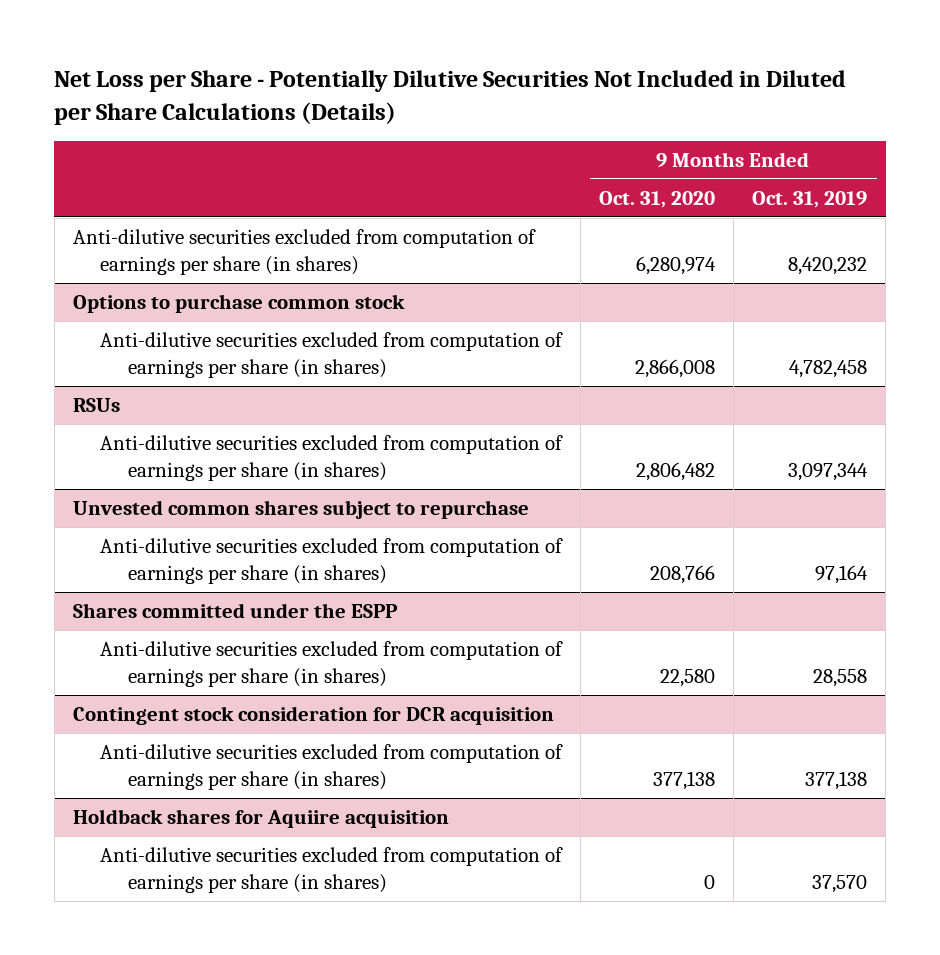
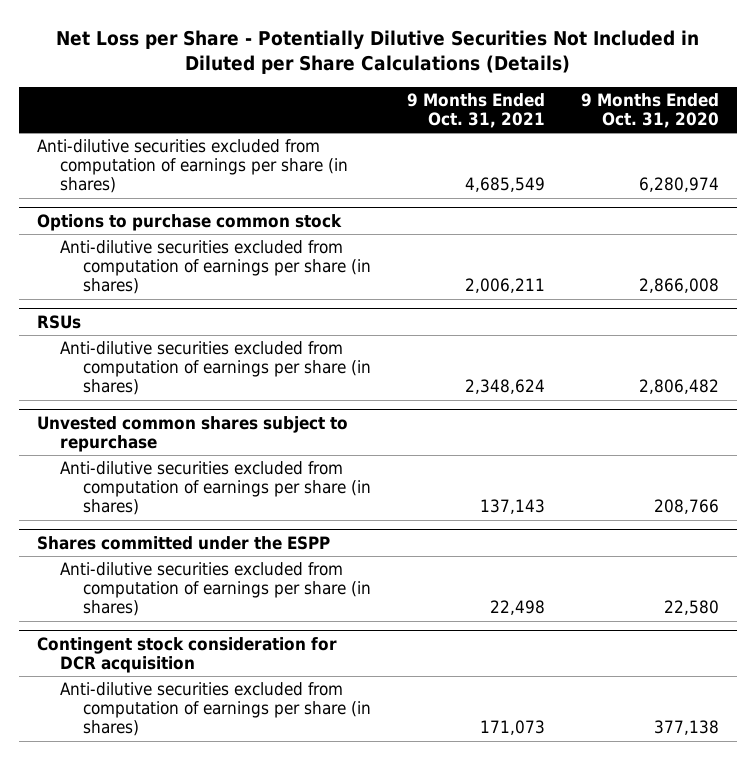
[752,190,868,208] Oct. 31, 2019 -> none
none -> [406,92,545,129] 9 Months Ended Oct. 31, 2021
[72,809,449,829] Holdback shares for Aquiire acquisition -> none
[100,847,564,894] Anti-dilutive securities excluded from computation of earnings per share (in shares) -> none

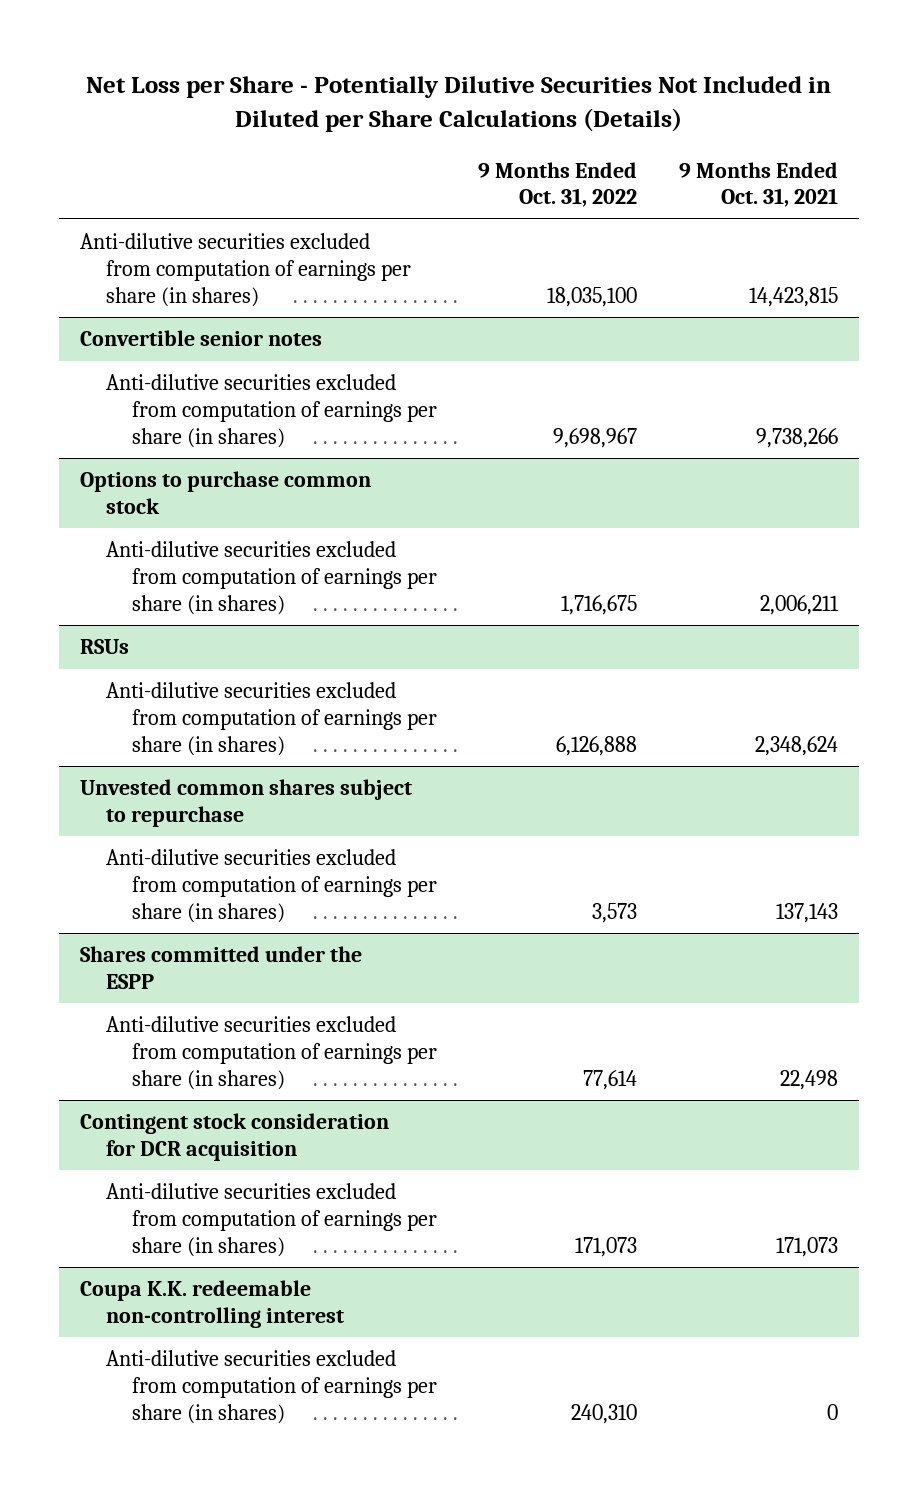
[580,92,719,129] 9 Months Ended Oct. 31, 2020 -> none
none -> [478,161,638,208] 9 Months Ended Oct. 31, 2022
[464,177,545,193] 4,685,549 -> [749,286,839,307] 14,423,815
none -> [79,330,322,347] Convertible senior notes
none -> [105,374,437,448] Anti-dilutive securities excluded from computation of earnings per share (in shares)
none -> [79,1280,344,1328] Coupa K.K. redeemable non-controlling interest
none -> [105,1350,437,1424] Anti-dilutive securities excluded from computation of earnings per share (in shares)

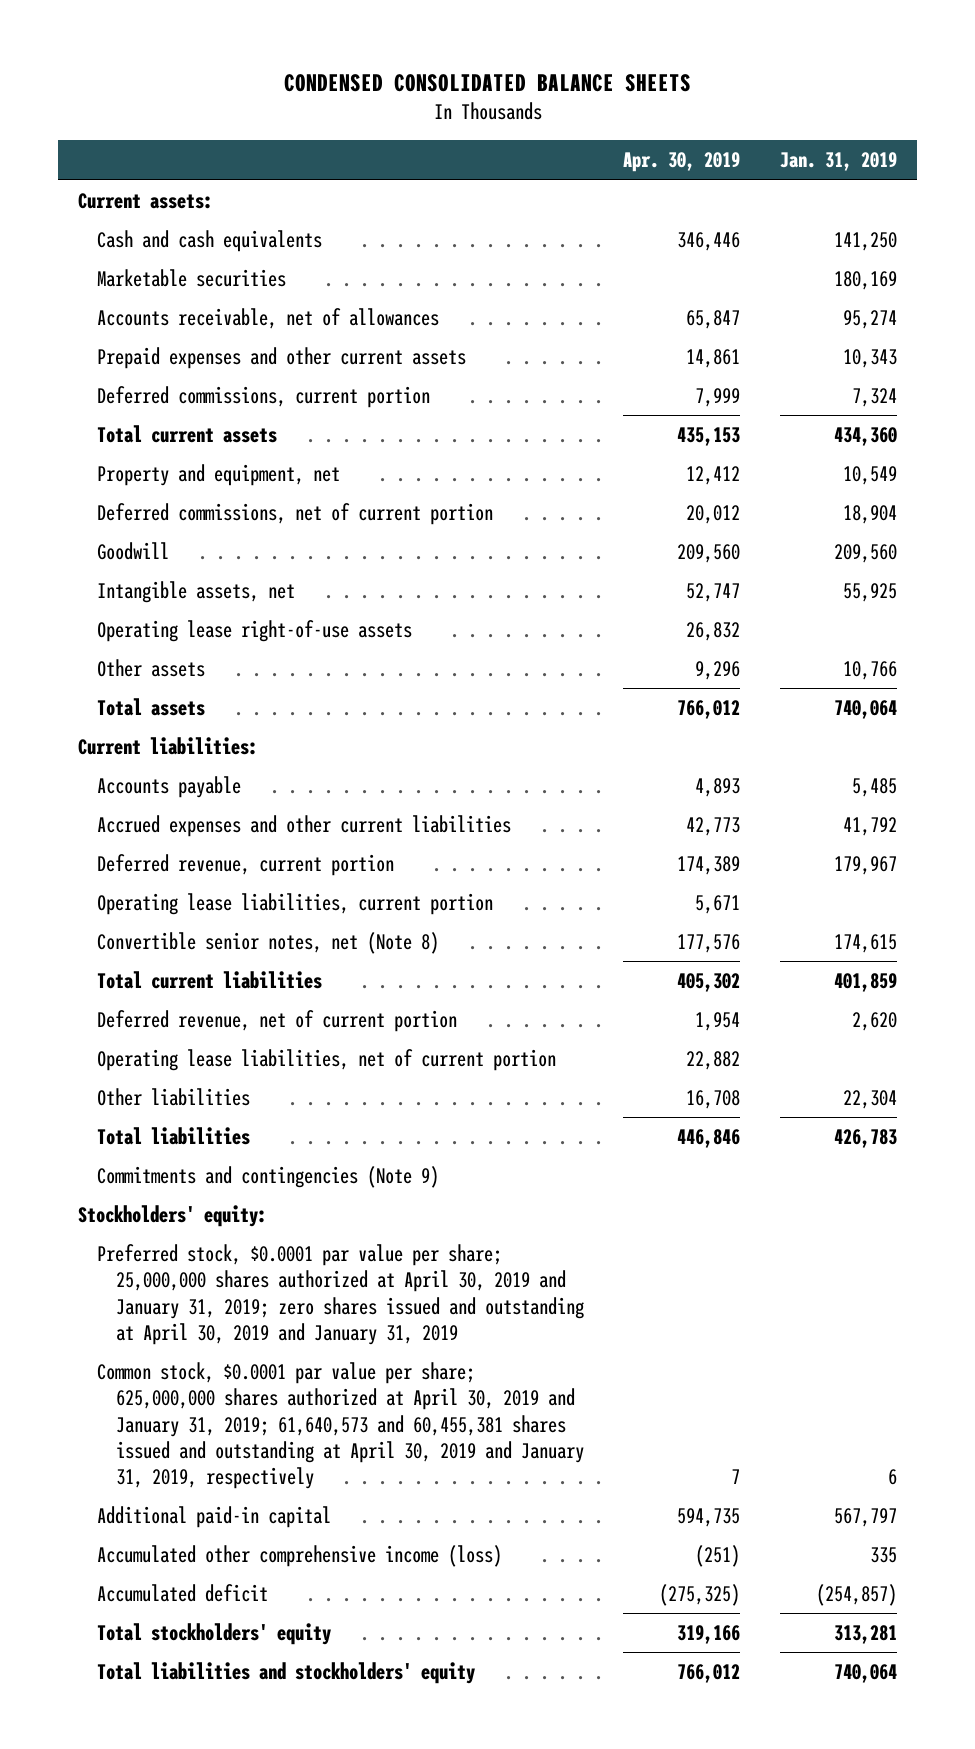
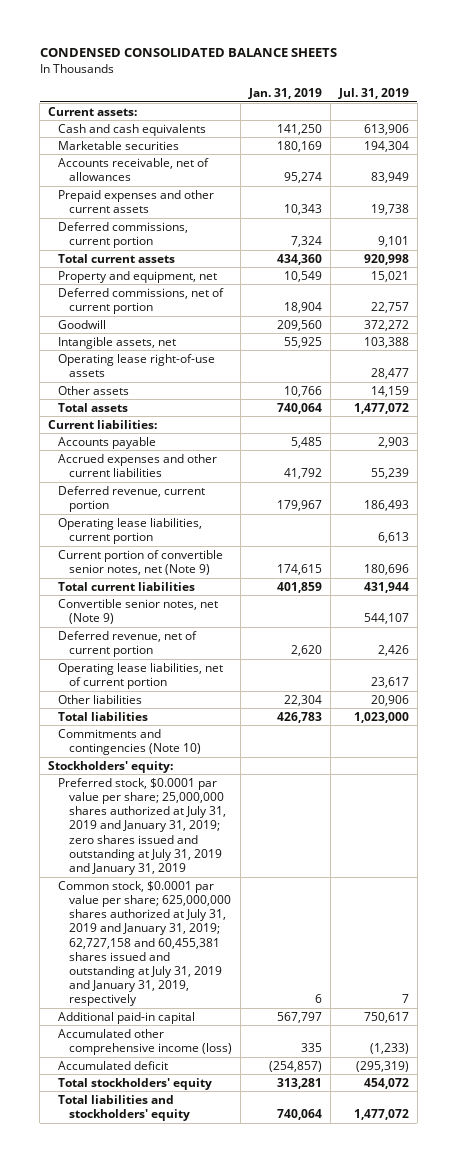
[623,152,741,173] Apr. 30, 2019 -> none
none -> [337,88,409,100] Jul. 31, 2019
[96,931,439,954] Convertible senior notes, net (Note 8) -> [58,549,224,575] Current portion of convertible senior notes, net (Note 9)
none -> [58,598,219,624] Convertible senior notes, net (Note 9)
[96,1165,439,1188] Commitments and contingencies (Note 9) -> [58,728,201,755] Commitments and contingencies (Note 10)
[96,1243,584,1345] Preferred stock, $0.0001 par value per share; 25,000,000 shares authorized at April 30, 2019 and January 31, 2019; zero shares issued and outstanding at April 30, 2019 and January 31, 2019 -> [58,777,226,875] Preferred stock, $0.0001 par value per share; 25,000,000 shares authorized at July 31, 2019 and January 31, 2019; zero shares issued and outstanding at July 31, 2019 and January 31, 2019
[96,1361,584,1490] Common stock, $0.0001 par value per share; 625,000,000 shares authorized at April 30, 2019 and January 31, 2019; 61,640,573 and 60,455,381 shares issued and outstanding at April 30, 2019 and January 31, 2019, respectively -> [58,880,231,1007] Common stock, $0.0001 par value per share; 625,000,000 shares authorized at July 31, 2019 and January 31, 2019; 62,727,158 and 60,455,381 shares issued and outstanding at July 31, 2019 and January 31, 2019, respectively

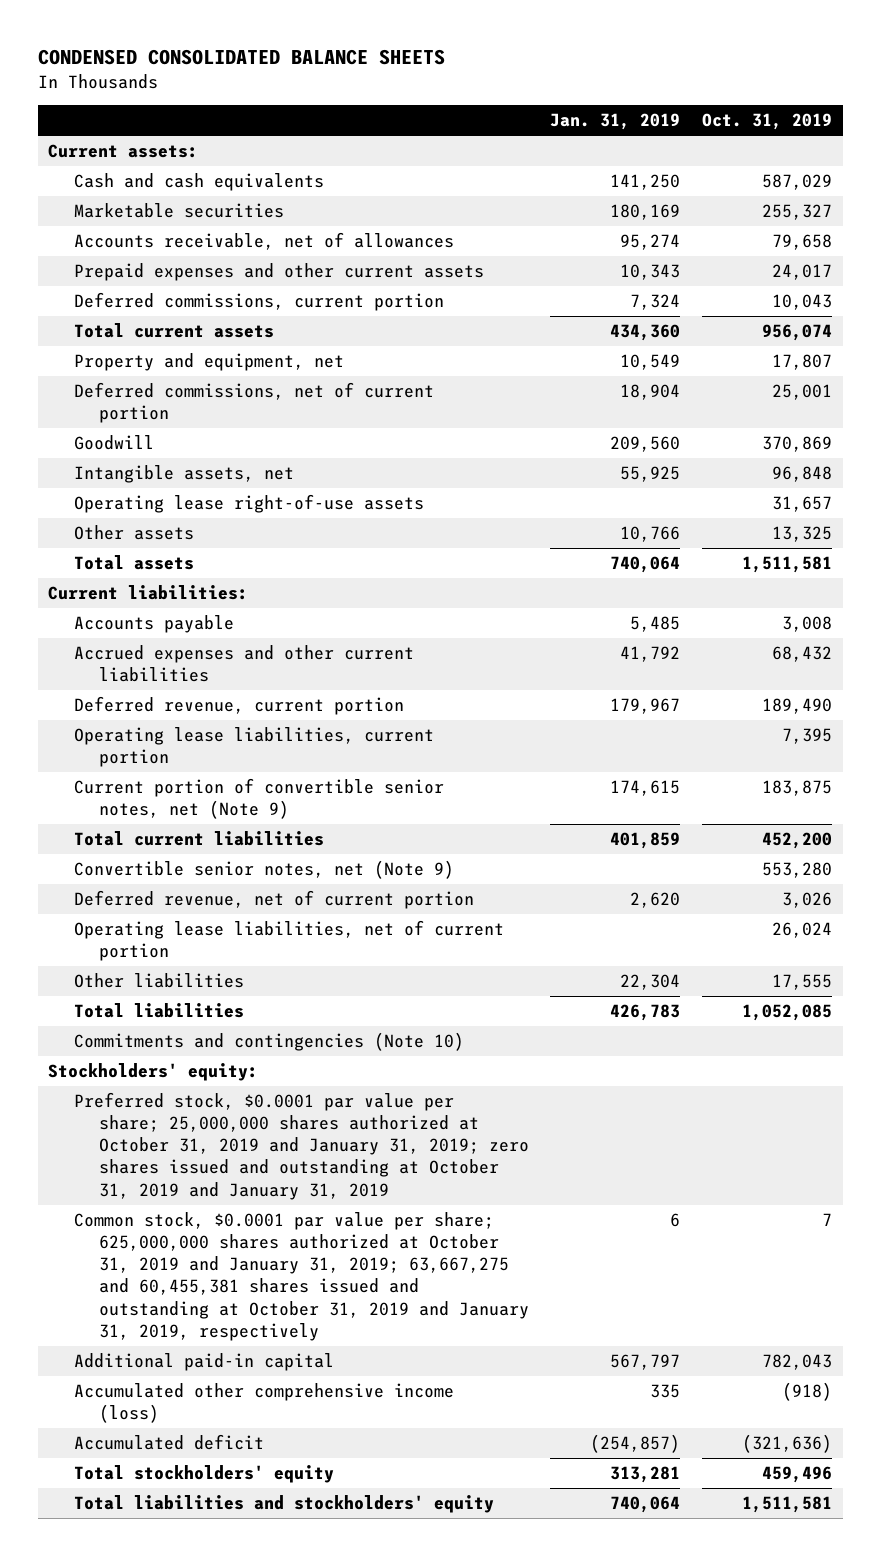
[337,88,409,100] Jul. 31, 2019 -> none
none -> [701,113,832,131] Oct. 31, 2019
[58,777,226,875] Preferred stock, $0.0001 par value per share; 25,000,000 shares authorized at July 31, 2019 and January 31, 2019; zero shares issued and outstanding at July 31, 2019 and January 31, 2019 -> [73,1092,529,1200] Preferred stock, $0.0001 par value per share; 25,000,000 shares authorized at October 31, 2019 and January 31, 2019; zero shares issued and outstanding at October 31, 2019 and January 31, 2019
[58,880,231,1007] Common stock, $0.0001 par value per share; 625,000,000 shares authorized at July 31, 2019 and January 31, 2019; 62,727,158 and 60,455,381 shares issued and outstanding at July 31, 2019 and January 31, 2019, respectively -> [73,1212,529,1341] Common stock, $0.0001 par value per share; 625,000,000 shares authorized at October 31, 2019 and January 31, 2019; 63,667,275 and 60,455,381 shares issued and outstanding at October 31, 2019 and January 31, 2019, respectively

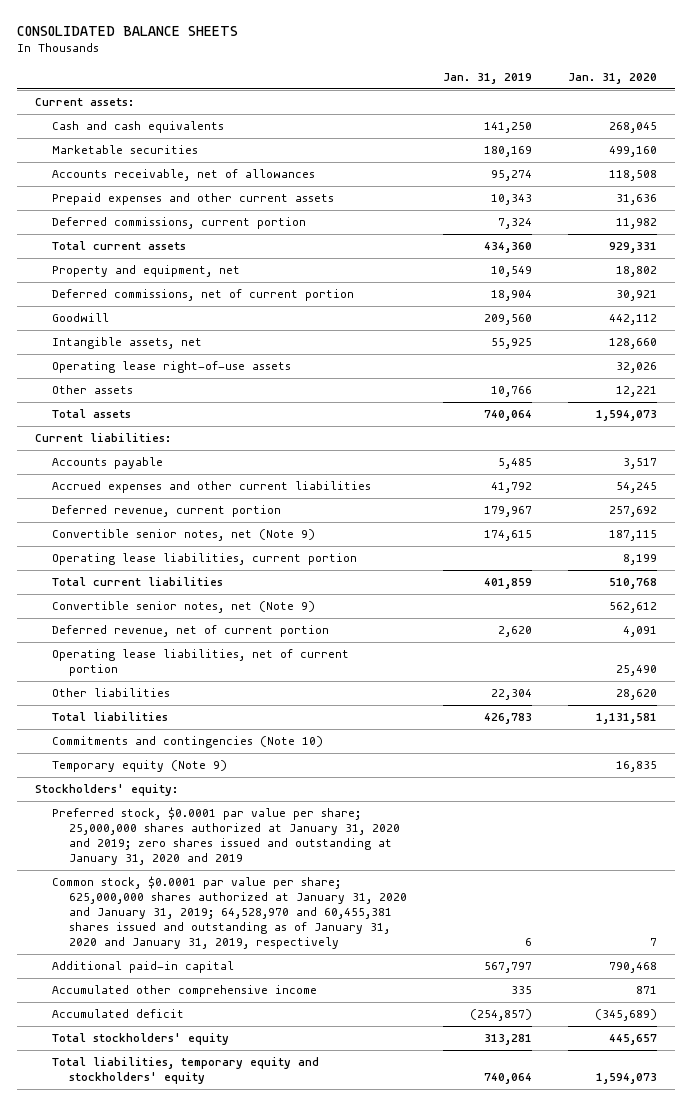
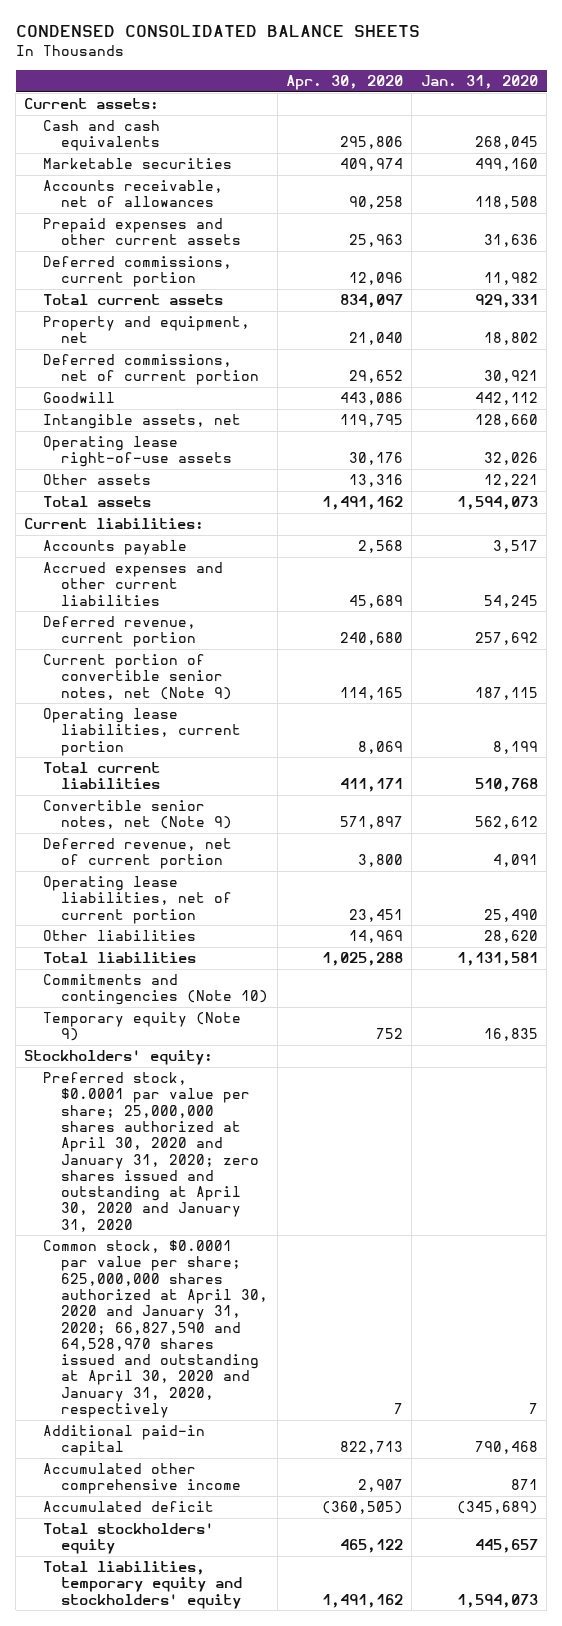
[16,25,238,36] CONSOLIDATED BALANCE SHEETS -> [15,25,420,38] CONDENSED CONSOLIDATED BALANCE SHEETS
[443,72,533,84] Jan. 31, 2019 -> none
none -> [286,75,404,91] Apr. 30, 2020
[52,529,316,542] Convertible senior notes, net (Note 9) -> [42,654,233,700] Current portion of convertible senior notes, net (Note 9)
[52,807,401,865] Preferred stock, $0.0001 par value per share; 25,000,000 shares authorized at January 31, 2020 and 2019; zero shares issued and outstanding at January 31, 2020 and 2019 -> [42,1072,260,1232] Preferred stock, $0.0001 par value per share; 25,000,000 shares authorized at April 30, 2020 and January 31, 2020; zero shares issued and outstanding at April 30, 2020 and January 31, 2020
[52,876,408,949] Common stock, $0.0001 par value per share; 625,000,000 shares authorized at January 31, 2020 and January 31, 2019; 64,528,970 and 60,455,381 shares issued and outstanding as of January 31, 2020 and January 31, 2019, respectively -> [42,1240,269,1419] Common stock, $0.0001 par value per share; 625,000,000 shares authorized at April 30, 2020 and January 31, 2020; 66,827,590 and 64,528,970 shares issued and outstanding at April 30, 2020 and January 31, 2020, respectively

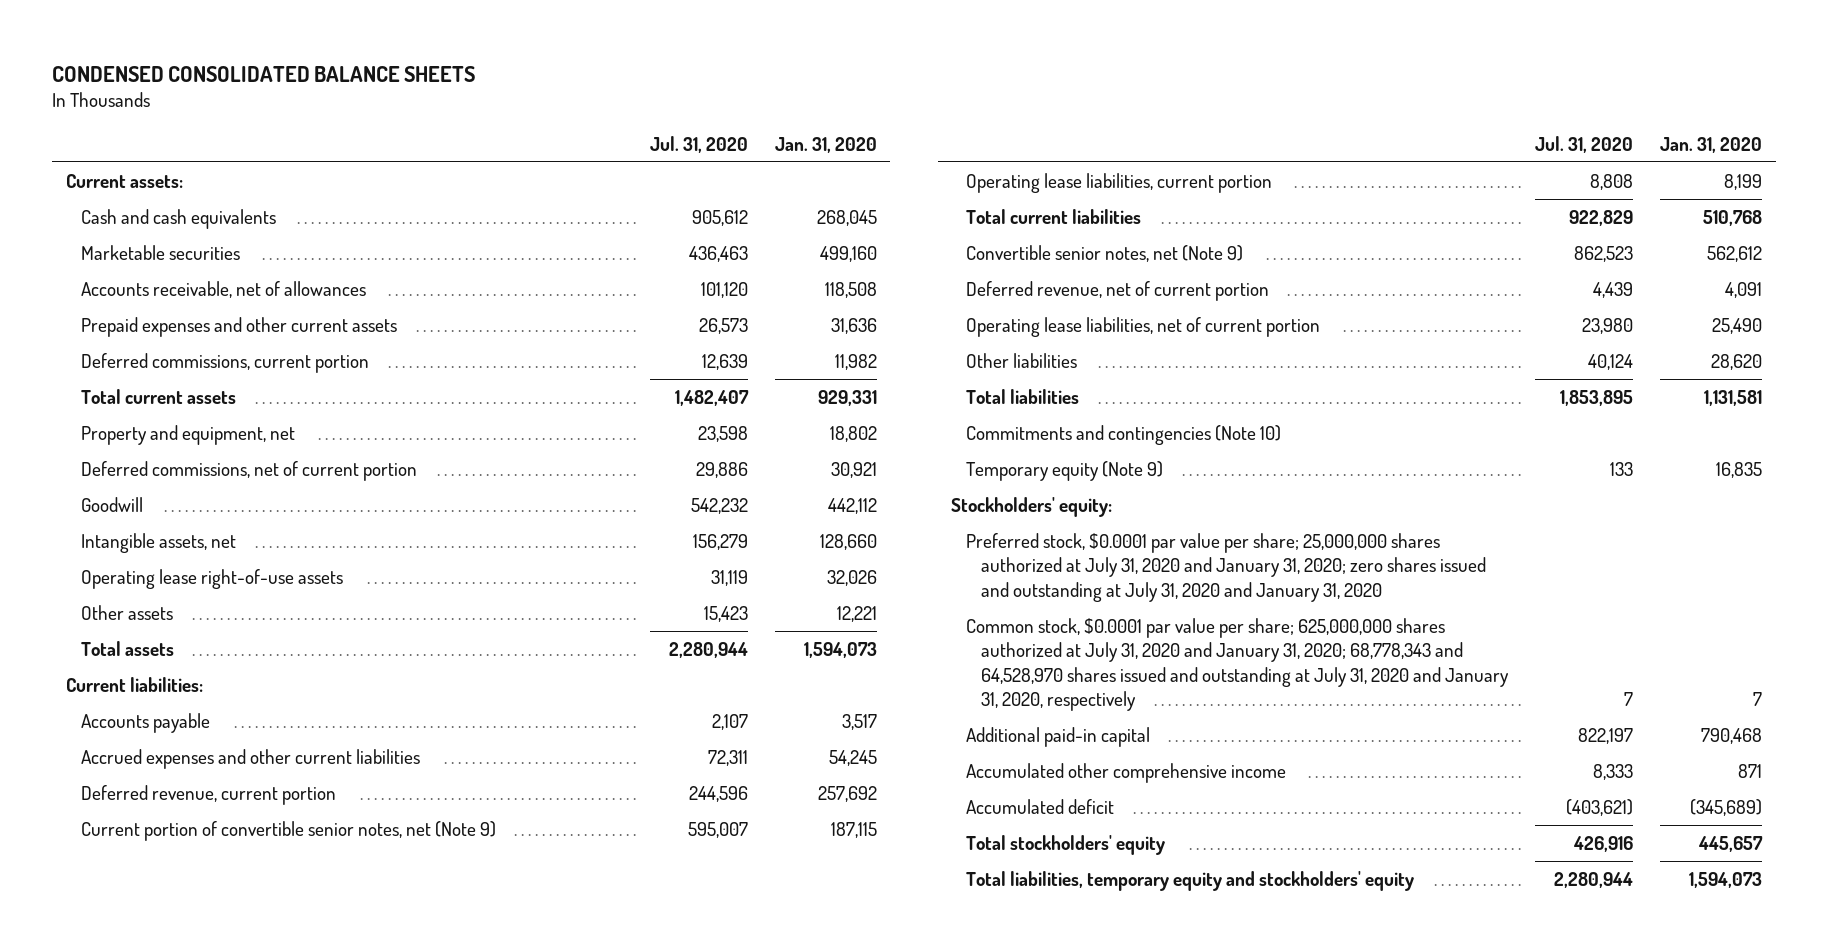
[286,75,404,91] Apr. 30, 2020 -> none
none -> [649,135,748,153] Jul. 31, 2020
[42,1072,260,1232] Preferred stock, $0.0001 par value per share; 25,000,000 shares authorized at April 30, 2020 and January 31, 2020; zero shares issued and outstanding at April 30, 2020 and January 31, 2020 -> [966,532,1486,602] Preferred stock, $0.0001 par value per share; 25,000,000 shares authorized at July 31, 2020 and January 31, 2020; zero shares issued and outstanding at July 31, 2020 and January 31, 2020
[42,1240,269,1419] Common stock, $0.0001 par value per share; 625,000,000 shares authorized at April 30, 2020 and January 31, 2020; 66,827,590 and 64,528,970 shares issued and outstanding at April 30, 2020 and January 31, 2020, respectively -> [966,617,1509,712] Common stock, $0.0001 par value per share; 625,000,000 shares authorized at July 31, 2020 and January 31, 2020; 68,778,343 and 64,528,970 shares issued and outstanding at July 31, 2020 and January 31, 2020, respectively

